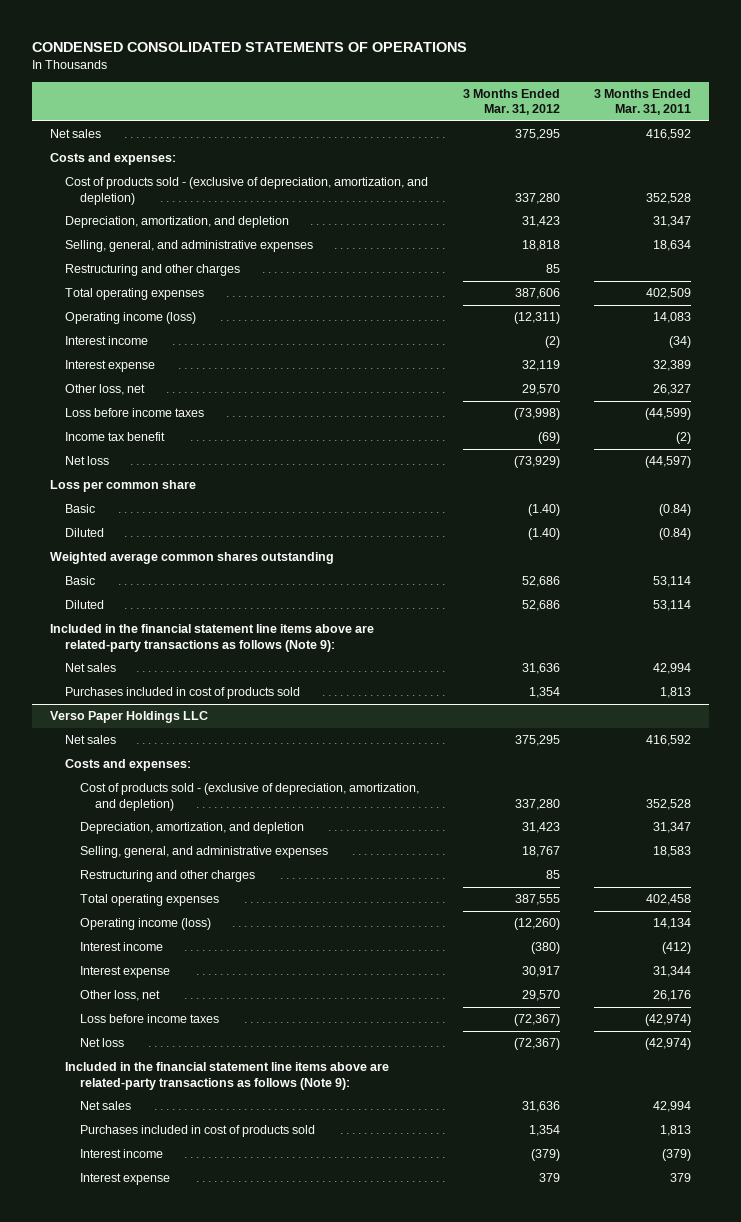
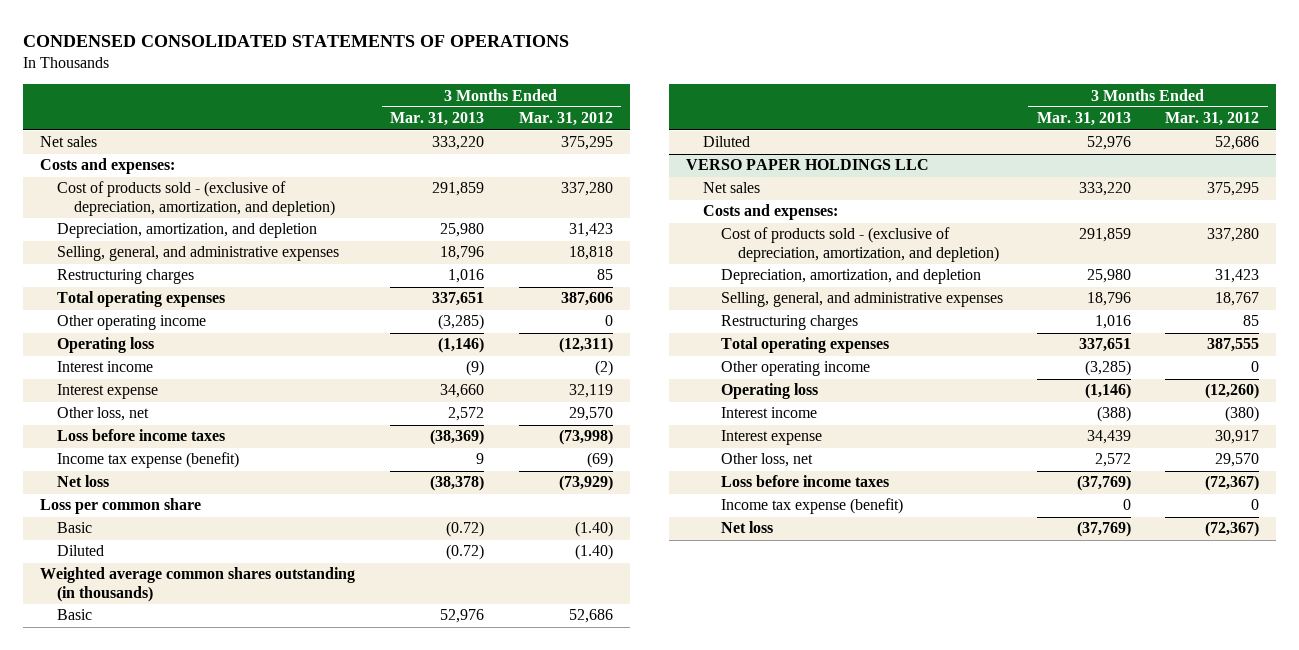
[594,89,692,116] 3 Months Ended Mar. 31, 2011 -> none
none -> [390,112,485,127] Mar. 31, 2013
[64,264,240,277] Restructuring and other charges -> [56,269,194,285] Restructuring charges
none -> [56,315,206,331] Other operating income
[64,312,196,325] Operating income (loss) -> [56,337,154,354] Operating loss
[64,432,165,442] Income tax benefit -> [56,452,239,469] Income tax expense (benefit)
[49,552,334,565] Weighted average common shares outstanding -> [39,567,355,602] Weighted average common shares outstanding (in thousands)
[49,624,374,652] Included in the financial statement line items above are related-party transactions as follows (Note 9): -> none
[64,663,116,673] Net sales -> none
[64,687,300,700] Purchases included in cost of products sold -> none
[49,711,208,724] Verso Paper Holdings LLC -> [686,159,930,171] VERSO PAPER HOLDINGS LLC
[80,870,256,883] Restructuring and other charges -> [720,315,858,331] Restructuring charges
none -> [720,361,870,377] Other operating income
[80,918,212,931] Operating income (loss) -> [720,383,818,400] Operating loss
none -> [720,498,903,515] Income tax expense (benefit)
[64,1062,389,1090] Included in the financial statement line items above are related-party transactions as follows (Note 9): -> none
[80,1101,132,1111] Net sales -> none
[80,1125,316,1138] Purchases included in cost of products sold -> none
[80,1149,164,1159] Interest income -> none
[80,1173,171,1186] Interest expense -> none

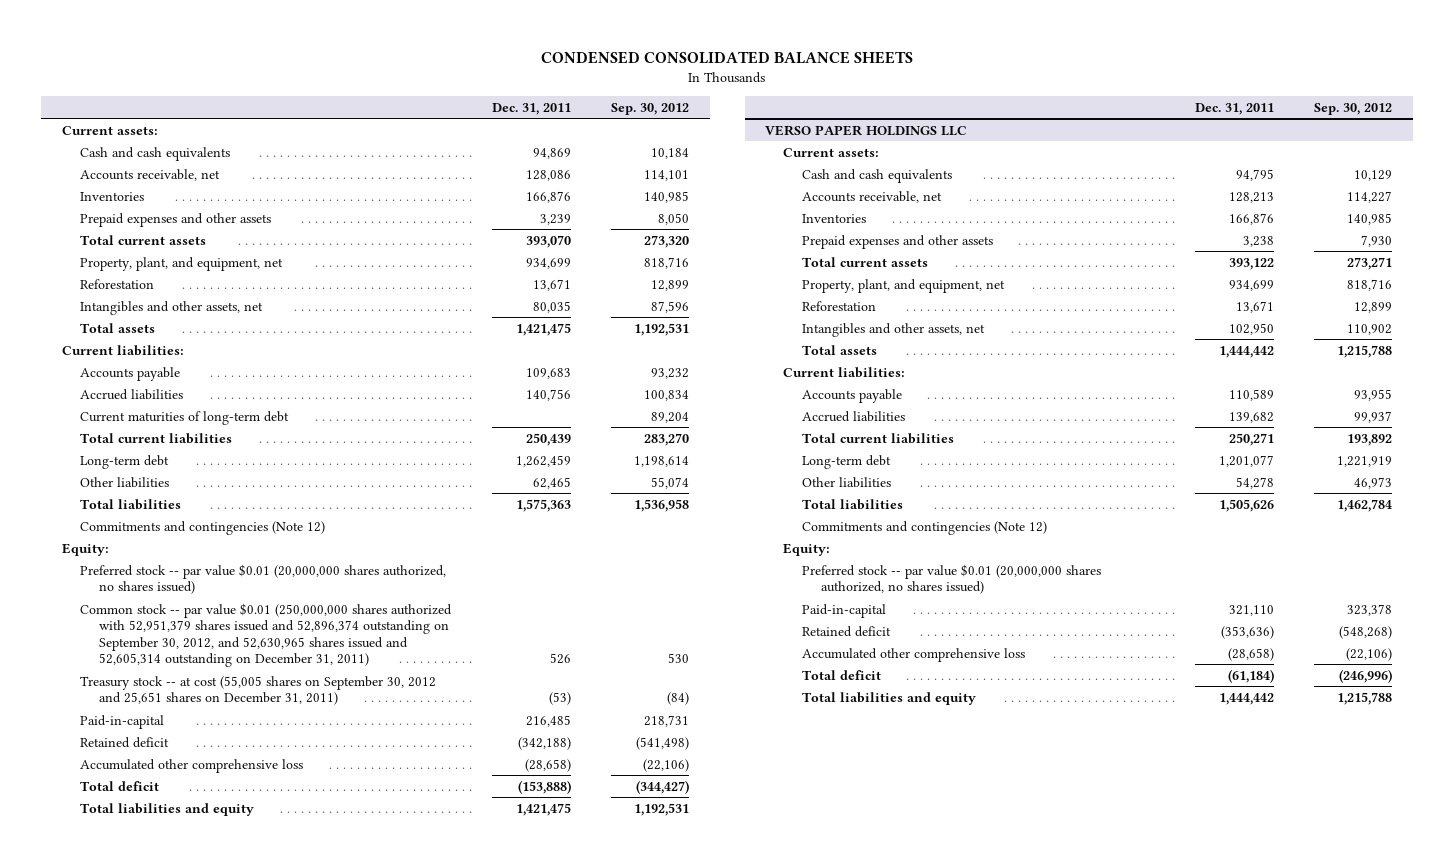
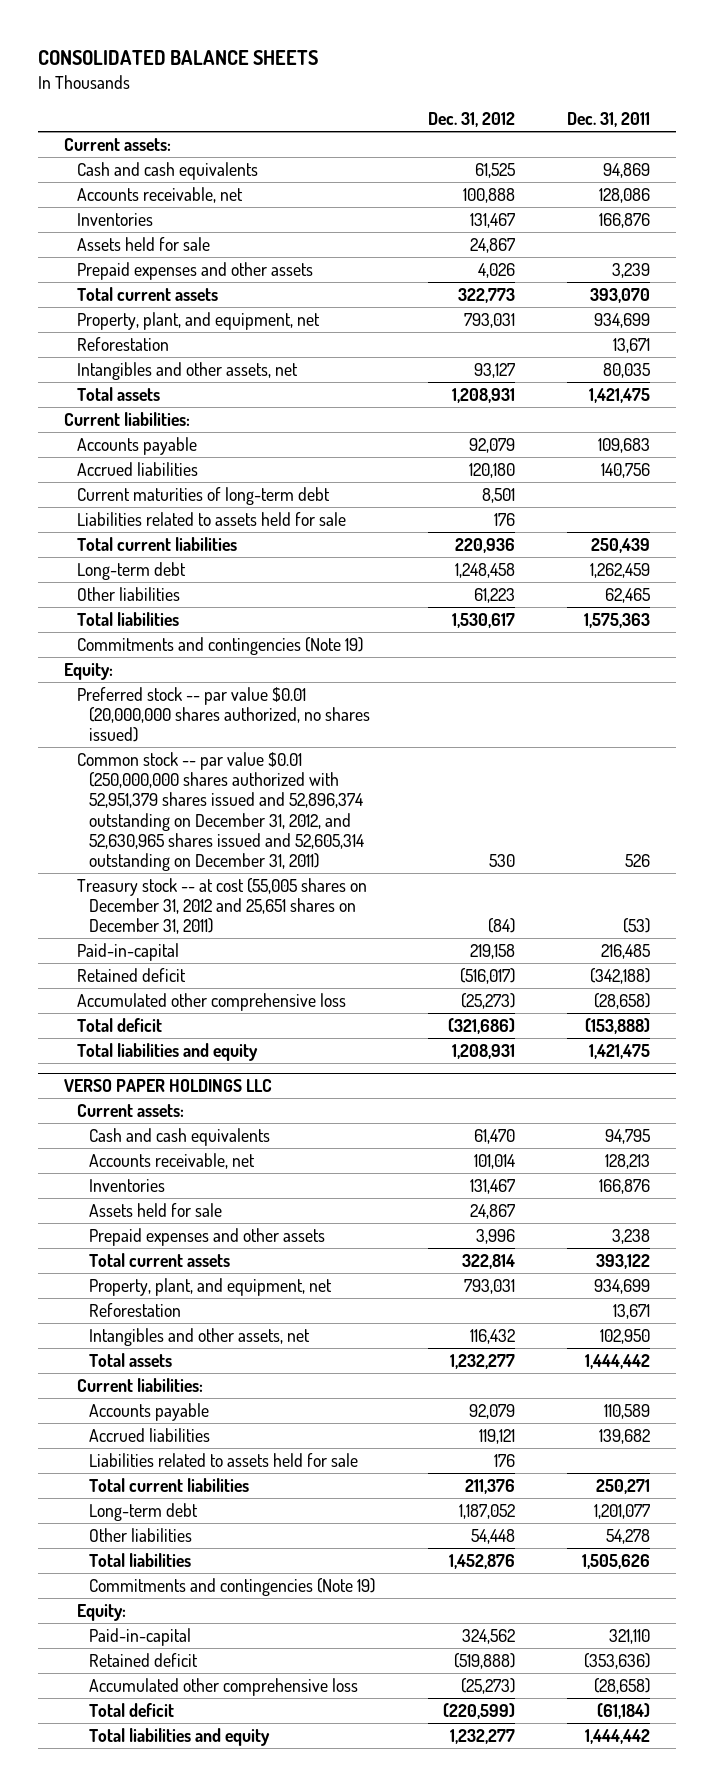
[541,51,914,65] CONDENSED CONSOLIDATED BALANCE SHEETS -> [38,50,319,66] CONSOLIDATED BALANCE SHEETS
[611,102,690,115] Sep. 30, 2012 -> none
none -> [427,112,515,128] Dec. 31, 2012
none -> [76,236,210,251] Assets held for sale
none -> [76,511,346,526] Liabilities related to assets held for sale
[80,520,326,535] Commitments and contingencies (Note 12) -> [76,636,363,655] Commitments and contingencies (Note 19)
[80,602,453,668] Common stock -- par value $0.01 (250,000,000 shares authorized with 52,951,379 shares issued and 52,896,374 outstanding on September 30, 2012, and 52,630,965 shares issued and 52,605,314 outstanding on December 31, 2011) -> [76,751,365,872] Common stock -- par value $0.01 (250,000,000 shares authorized with 52,951,379 shares issued and 52,896,374 outstanding on December 31, 2012, and 52,630,965 shares issued and 52,605,314 outstanding on December 31, 2011)
[80,675,437,706] Treasury stock -- at cost (55,005 shares on September 30, 2012 and 25,651 shares on December 31, 2011) -> [76,877,367,935] Treasury stock -- at cost (55,005 shares on December 31, 2012 and 25,651 shares on December 31, 2011)
none -> [89,1202,223,1217] Assets held for sale
none -> [89,1452,359,1467] Liabilities related to assets held for sale
[802,520,1048,535] Commitments and contingencies (Note 12) -> [89,1577,376,1596] Commitments and contingencies (Note 19)
[802,563,1102,595] Preferred stock -- par value $0.01 (20,000,000 shares authorized, no shares issued) -> none

